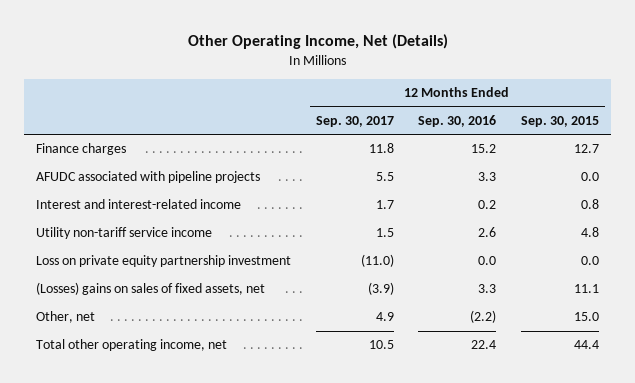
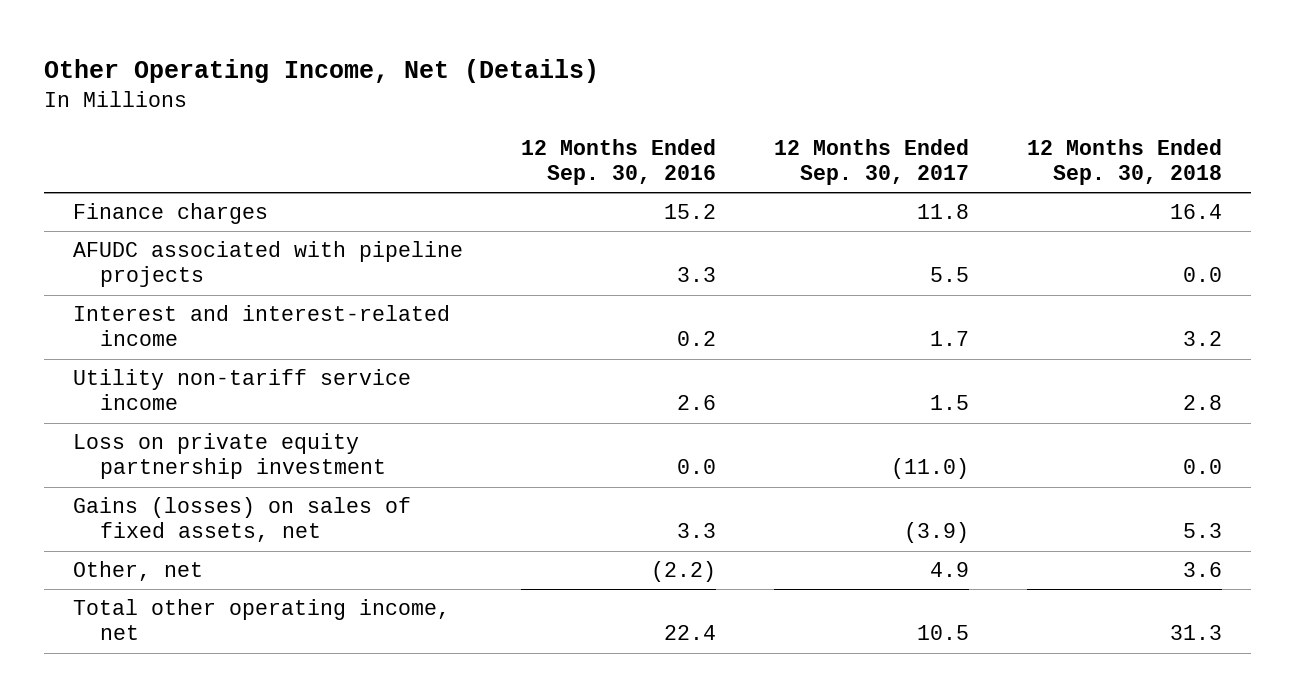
[521,116,600,128] Sep. 30, 2015 -> none
none -> [1026,139,1222,186] 12 Months Ended Sep. 30, 2018
[36,282,266,296] (Losses) gains on sales of fixed assets, net -> [73,497,412,543] Gains (losses) on sales of fixed assets, net

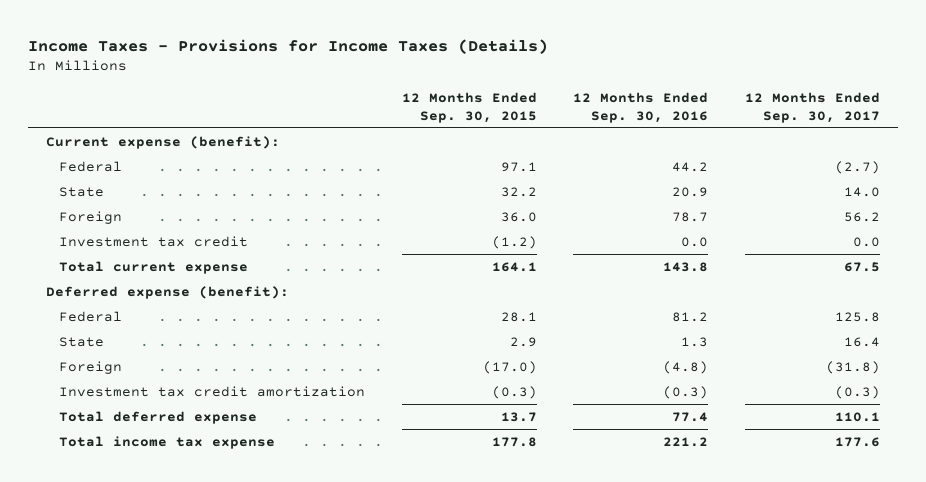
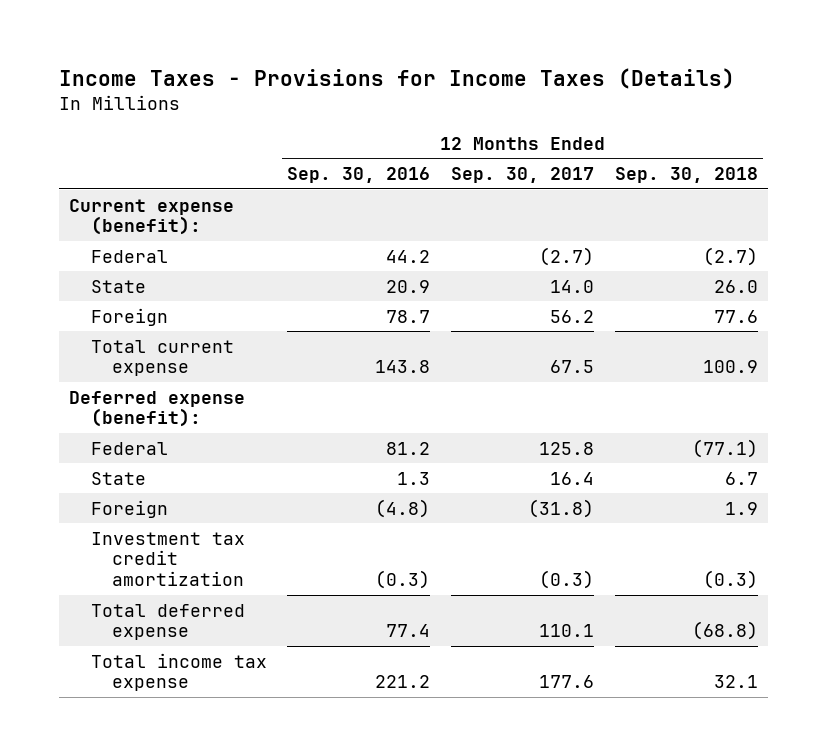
[401,91,537,123] 12 Months Ended Sep. 30, 2015 -> none
none -> [615,166,759,183] Sep. 30, 2018
[58,235,248,247] Investment tax credit -> none

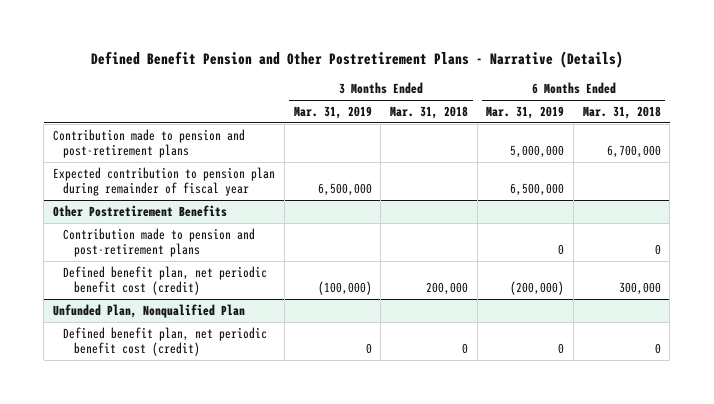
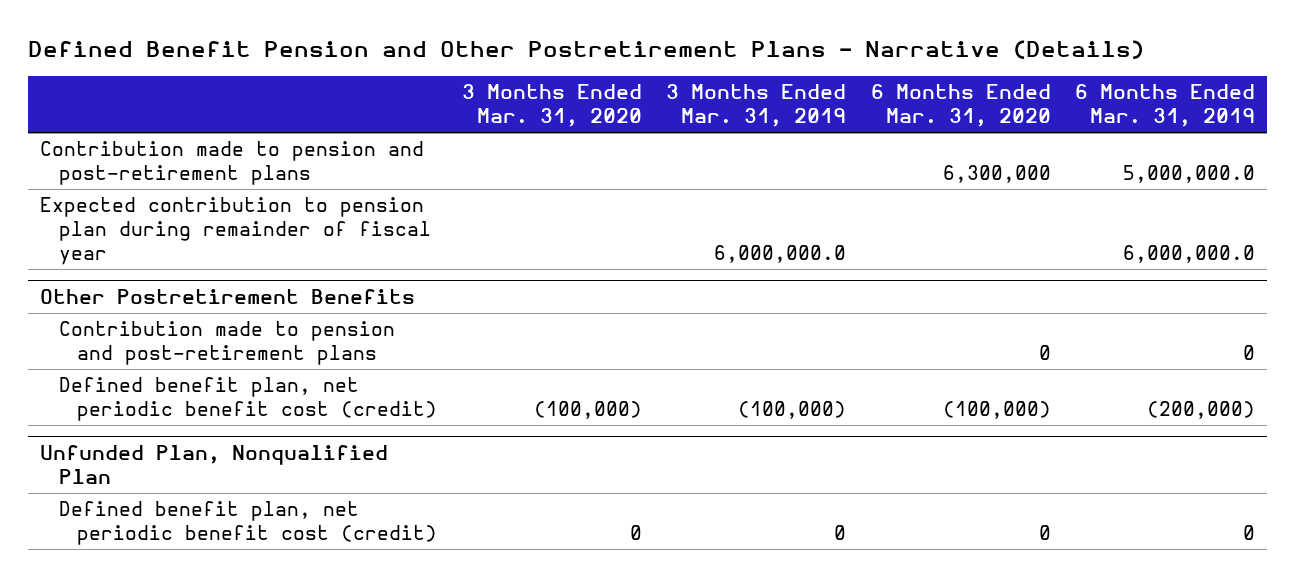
[389,106,468,120] Mar. 31, 2018 -> none
[582,106,661,120] Mar. 31, 2018 -> none
none -> [461,84,642,127] 3 Months Ended Mar. 31, 2020
none -> [870,84,1051,127] 6 Months Ended Mar. 31, 2020
[510,145,565,159] 5,000,000 -> [1122,165,1255,184] 5,000,000.0
[317,183,372,197] 6,500,000 -> [714,245,847,264] 6,000,000.0
[510,183,565,197] 6,500,000 -> [1122,245,1255,264] 6,000,000.0

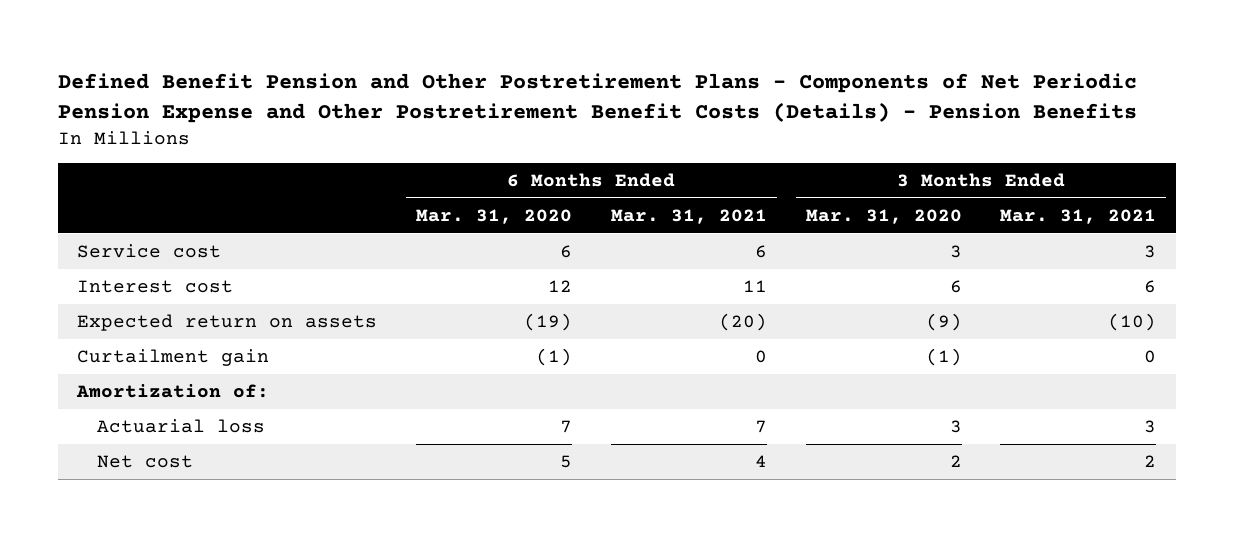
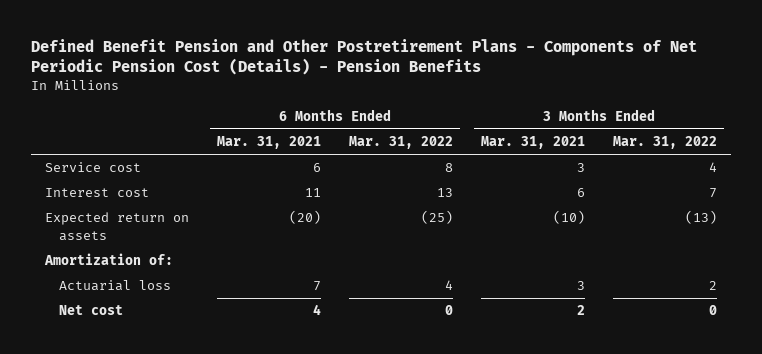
[57,72,1137,123] Defined Benefit Pension and Other Postretirement Plans - Components of Net Periodic Pension Expense and Other Postretirement Benefit Costs (Details) - Pension Benefits -> [31,38,698,76] Defined Benefit Pension and Other Postretirement Plans - Components of Net Periodic Pension Cost (Details) - Pension Benefits
[416,208,573,224] Mar. 31, 2020 -> none
[805,208,962,224] Mar. 31, 2020 -> none
none -> [349,136,454,150] Mar. 31, 2022
none -> [613,136,718,150] Mar. 31, 2022
[77,349,270,367] Curtailment gain -> none

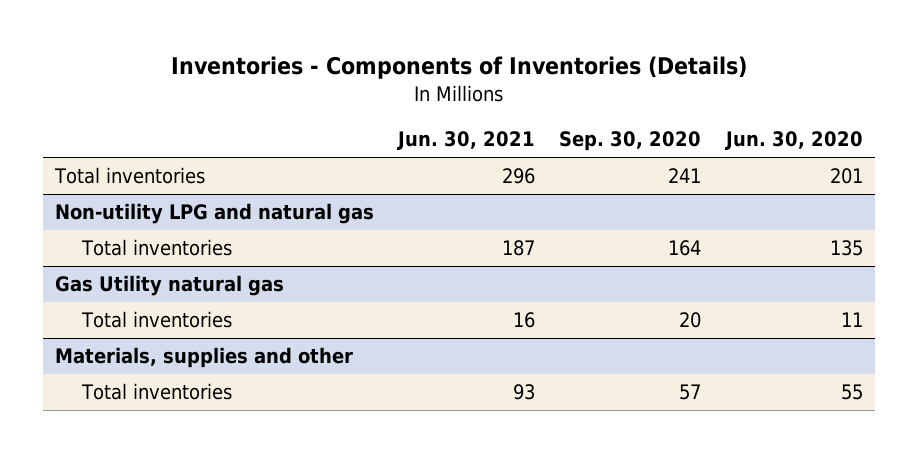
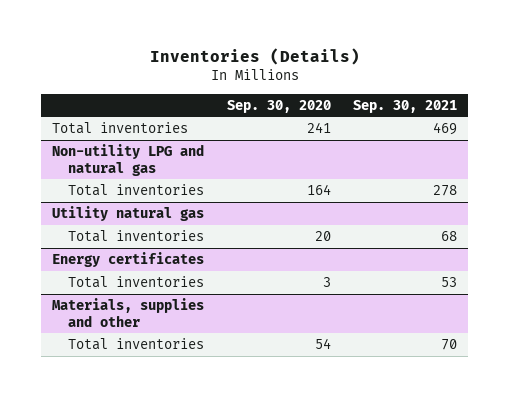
[170,55,747,79] Inventories - Components of Inventories (Details) -> [149,47,360,65] Inventories (Details)
[397,131,536,151] Jun. 30, 2021 -> none
[724,131,863,151] Jun. 30, 2020 -> none
none -> [353,99,458,113] Sep. 30, 2021
[54,275,284,297] Gas Utility natural gas -> [52,206,205,222] Utility natural gas
none -> [52,252,205,268] Energy certificates
none -> [67,276,204,289] Total inventories
[679,384,702,401] 57 -> [314,338,331,350] 54

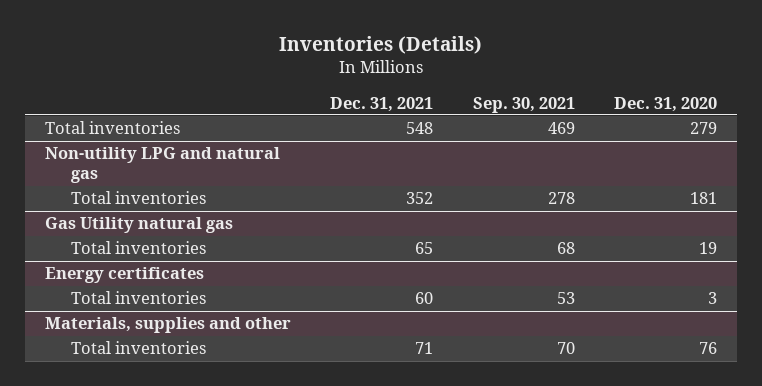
[226,99,331,113] Sep. 30, 2020 -> none
none -> [330,96,434,112] Dec. 31, 2021
none -> [614,96,718,112] Dec. 31, 2020
[52,206,205,222] Utility natural gas -> [44,217,233,234] Gas Utility natural gas

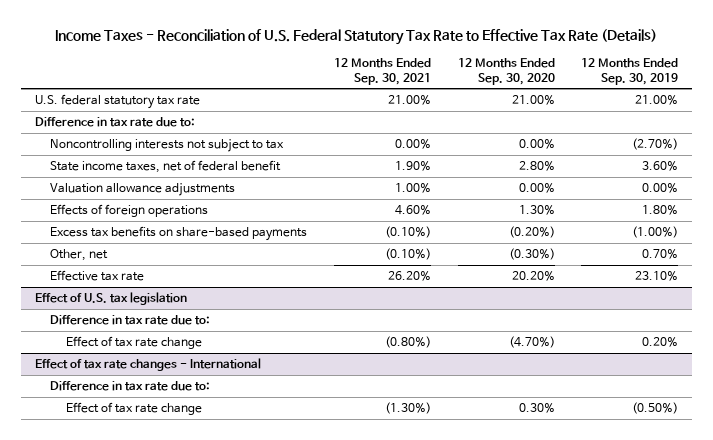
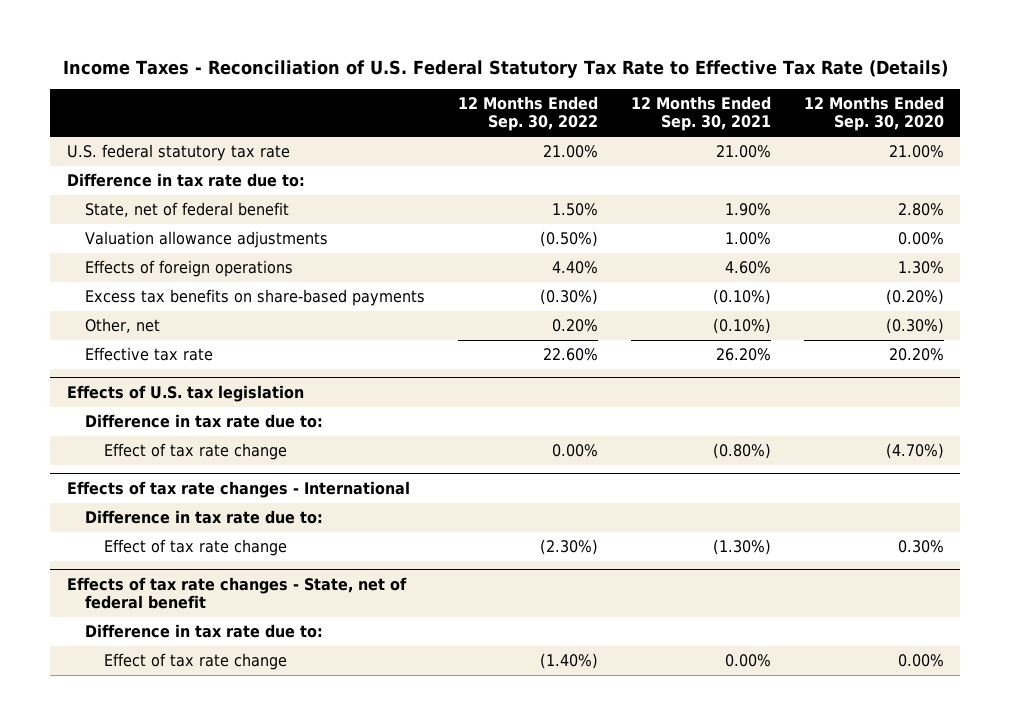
[581,57,679,85] 12 Months Ended Sep. 30, 2019 -> none
none -> [458,96,599,132] 12 Months Ended Sep. 30, 2022
[50,139,285,153] Noncontrolling interests not subject to tax -> none
[50,160,282,174] State income taxes, net of federal benefit -> [85,202,290,218] State, net of federal benefit
[34,292,187,306] Effect of U.S. tax legislation -> [66,384,304,402] Effects of U.S. tax legislation
[34,358,261,372] Effect of tax rate changes - International -> [66,480,410,498] Effects of tax rate changes - International
none -> [66,576,407,609] Effects of tax rate changes - State, net of federal benefit
none -> [85,624,324,639] Difference in tax rate due to:
none -> [103,653,287,671] Effect of tax rate change

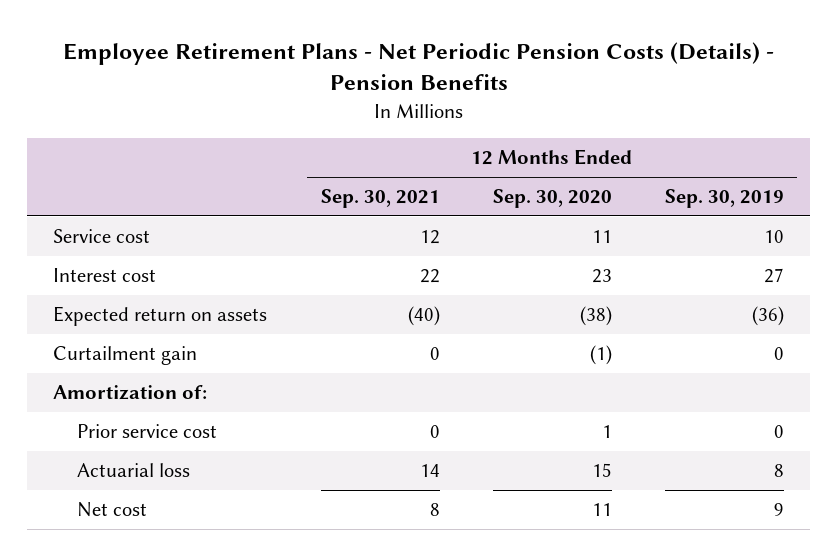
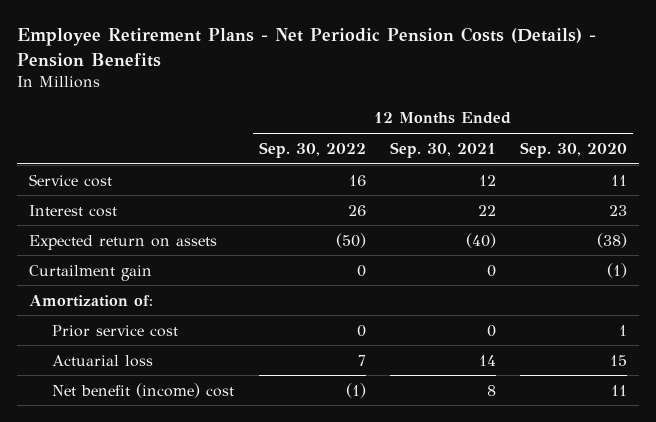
[664,189,784,209] Sep. 30, 2019 -> none
none -> [258,141,366,158] Sep. 30, 2022
[77,502,148,518] Net cost -> [52,382,235,398] Net benefit (income) cost

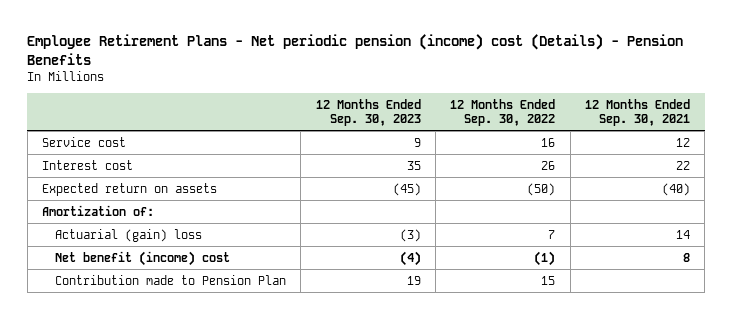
[16,27,596,67] Employee Retirement Plans - Net Periodic Pension Costs (Details) - Pension Benefits -> [27,33,684,65] Employee Retirement Plans - Net periodic pension (income) cost (Details) - Pension Benefits
[520,141,628,158] Sep. 30, 2020 -> none
none -> [315,98,421,126] 12 Months Ended Sep. 30, 2023
[28,264,152,281] Curtailment gain -> none
[52,324,179,337] Prior service cost -> none
[52,354,154,367] Actuarial loss -> [55,228,203,242] Actuarial (gain) loss
none -> [55,274,287,285] Contribution made to Pension Plan

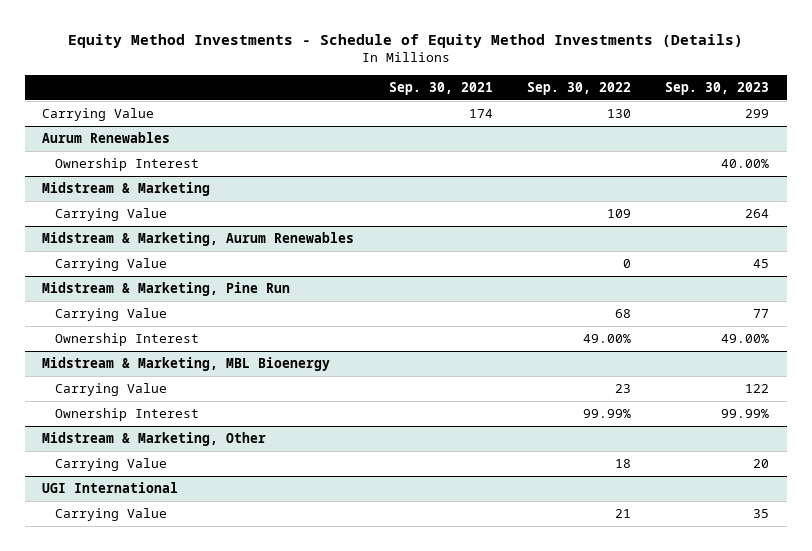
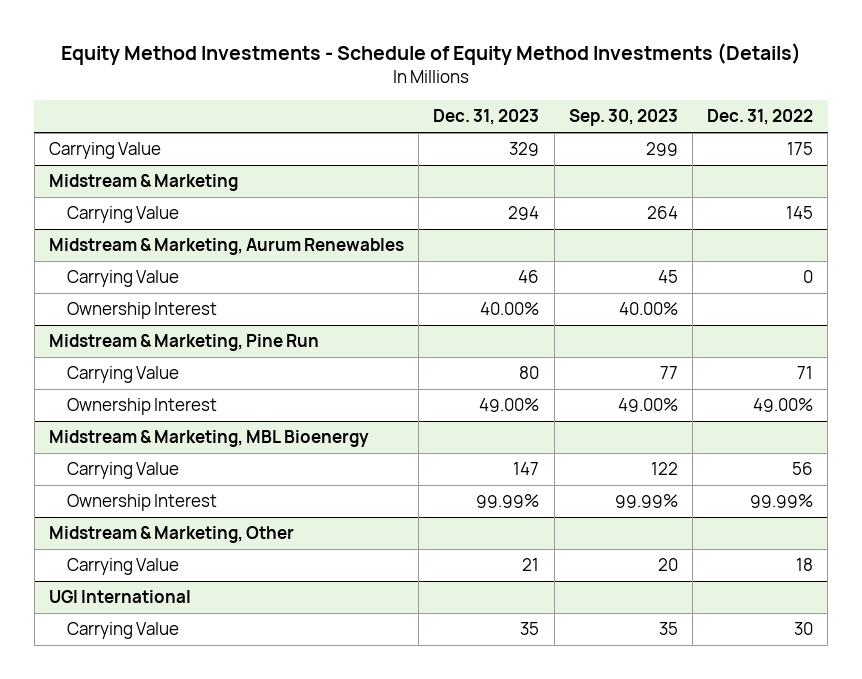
[388,81,493,95] Sep. 30, 2021 -> none
[527,81,632,95] Sep. 30, 2022 -> none
none -> [433,109,540,126] Dec. 31, 2023
none -> [707,109,814,126] Dec. 31, 2022
[42,132,171,144] Aurum Renewables -> none
[55,158,200,172] Ownership Interest -> none
none -> [66,302,217,320] Ownership Interest

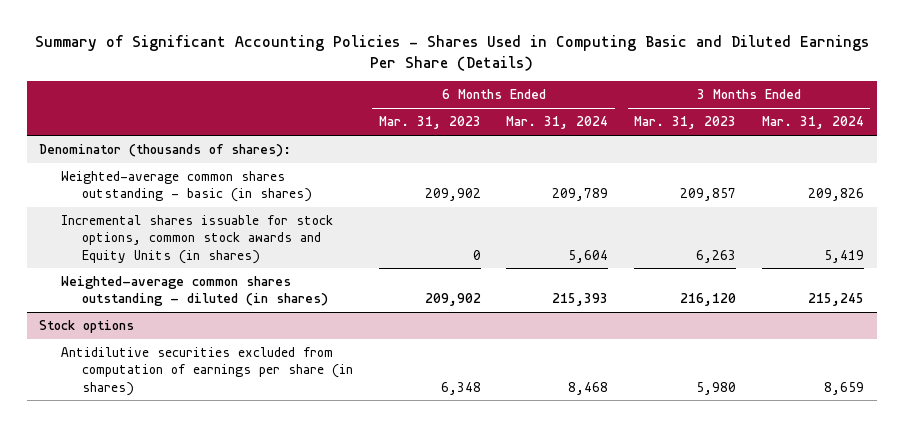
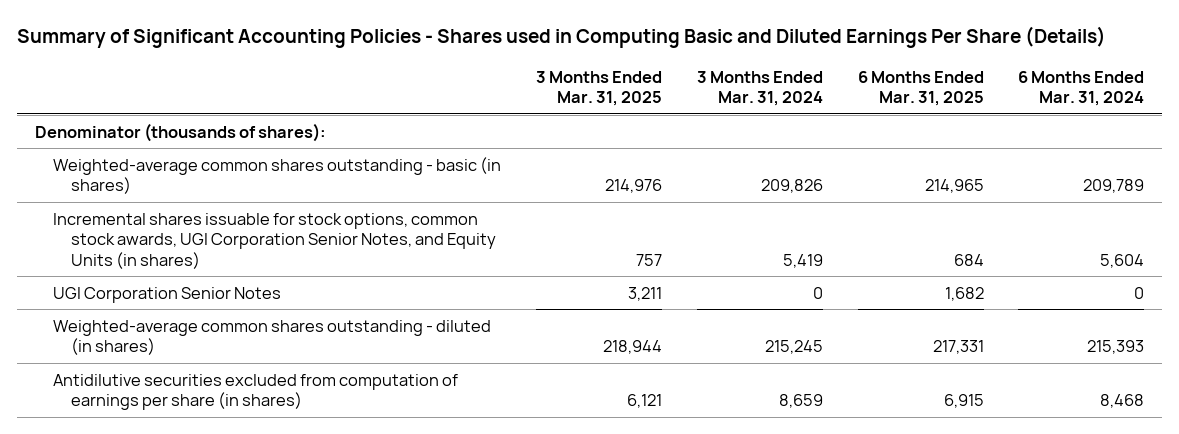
[34,35,869,71] Summary of Significant Accounting Policies - Shares Used in Computing Basic and Diluted Earnings Per Share (Details) -> [17,26,1107,49] Summary of Significant Accounting Policies - Shares used in Computing Basic and Diluted Earnings Per Share (Details)
[378,116,481,130] Mar. 31, 2023 -> none
[634,116,737,130] Mar. 31, 2023 -> none
none -> [535,70,662,107] 3 Months Ended Mar. 31, 2025
none -> [857,70,984,107] 6 Months Ended Mar. 31, 2025
[60,215,333,264] Incremental shares issuable for stock options, common stock awards and Equity Units (in shares) -> [52,212,496,269] Incremental shares issuable for stock options, common stock awards, UGI Corporation Senior Notes, and Equity Units (in shares)
none -> [52,286,281,303] UGI Corporation Senior Notes
[39,320,135,334] Stock options -> none

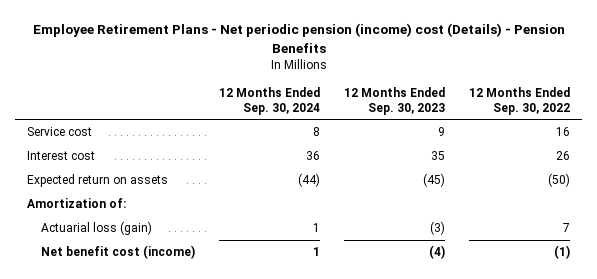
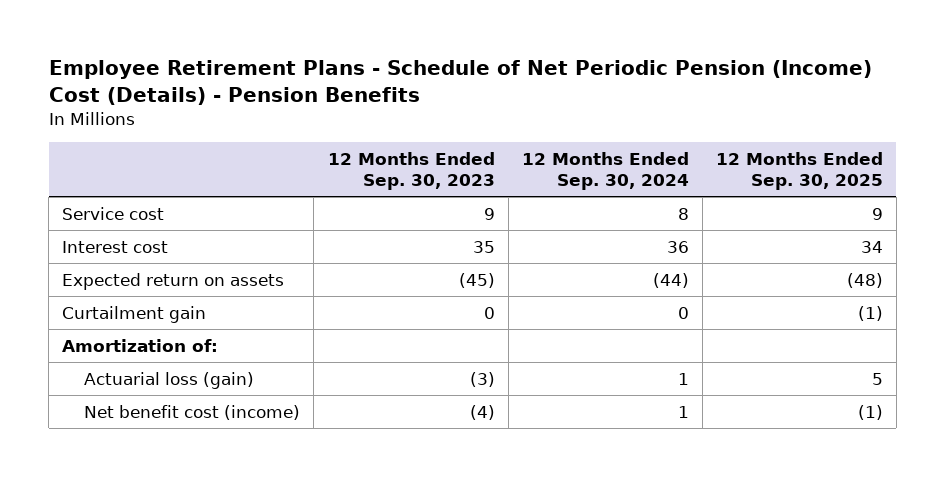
[32,22,565,53] Employee Retirement Plans - Net periodic pension (income) cost (Details) - Pension Benefits -> [48,60,872,105] Employee Retirement Plans - Schedule of Net Periodic Pension (Income) Cost (Details) - Pension Benefits
[468,86,570,115] 12 Months Ended Sep. 30, 2022 -> none
none -> [715,151,883,190] 12 Months Ended Sep. 30, 2025
none -> [62,305,207,323] Curtailment gain

